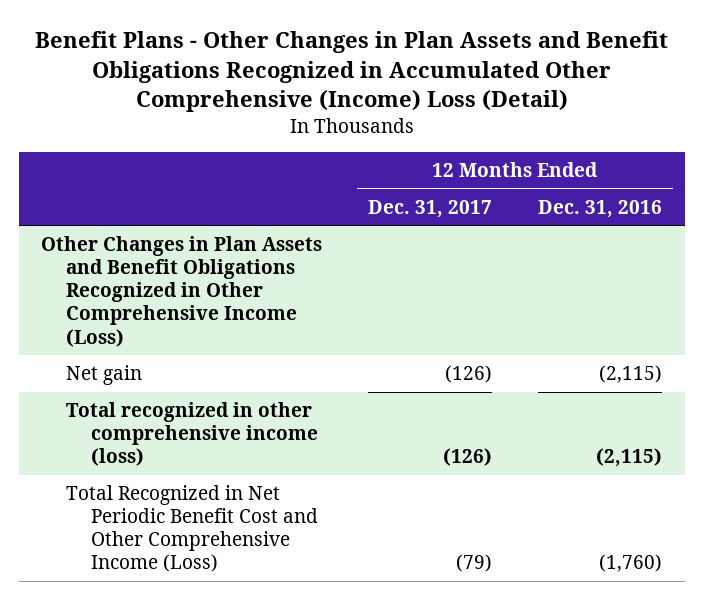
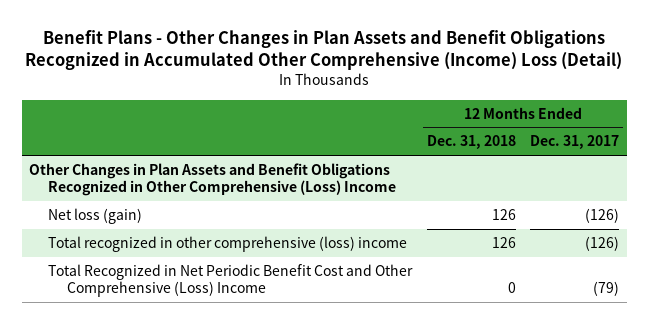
[537,199,662,218] Dec. 31, 2016 -> none
none -> [426,135,516,150] Dec. 31, 2018
[41,236,323,347] Other Changes in Plan Assets and Benefit Obligations Recognized in Other Comprehensive Income (Loss) -> [29,163,397,197] Other Changes in Plan Assets and Benefit Obligations Recognized in Other Comprehensive (Loss) Income
[65,365,142,386] Net gain -> [48,208,143,225] Net loss (gain)
[65,402,318,467] Total recognized in other comprehensive income (loss) -> [48,236,408,253] Total recognized in other comprehensive (loss) income
[65,485,318,573] Total Recognized in Net Periodic Benefit Cost and Other Comprehensive Income (Loss) -> [48,264,414,298] Total Recognized in Net Periodic Benefit Cost and Other Comprehensive (Loss) Income

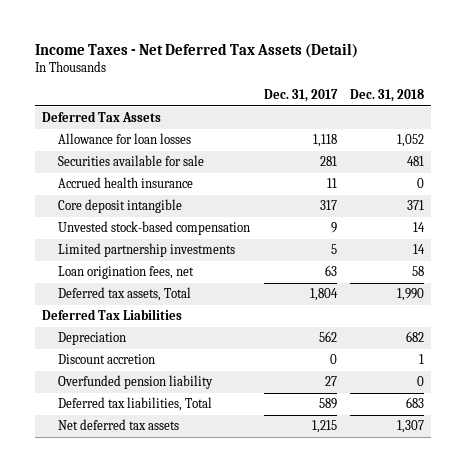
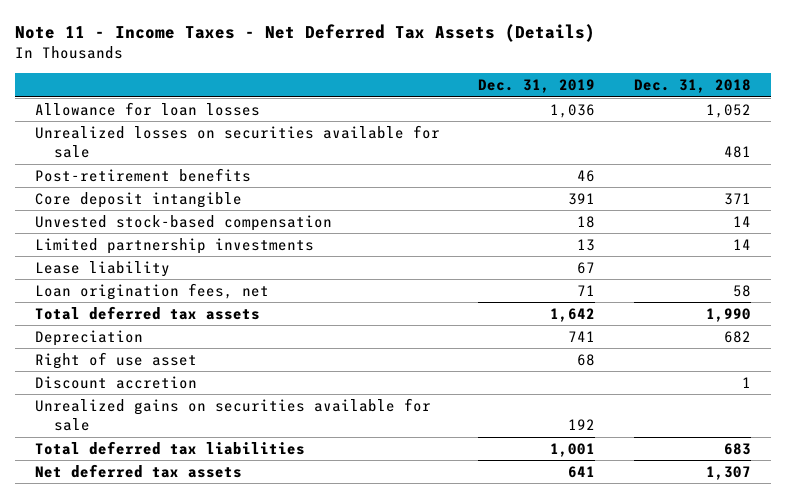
[35,42,359,58] Income Taxes - Net Deferred Tax Assets (Detail) -> [15,24,596,43] Note 11 - Income Taxes - Net Deferred Tax Assets (Details)
[263,89,338,103] Dec. 31, 2017 -> none
none -> [478,79,596,94] Dec. 31, 2019
[42,111,162,123] Deferred Tax Assets -> none
[58,177,194,189] Accrued health insurance -> none
[58,155,205,167] Securities available for sale -> [34,124,440,159] Unrealized losses on securities available for sale
none -> [34,167,251,182] Post-retirement benefits
none -> [34,260,170,277] Lease liability
[42,309,183,321] Deferred Tax Liabilities -> none
[58,287,192,302] Deferred tax assets, Total -> [34,305,260,320] Total deferred tax assets
none -> [34,351,197,369] Right of use asset
[58,375,214,390] Overfunded pension liability -> none
none -> [34,397,431,432] Unrealized gains on securities available for sale
[58,397,213,412] Deferred tax liabilities, Total -> [34,440,305,455] Total deferred tax liabilities

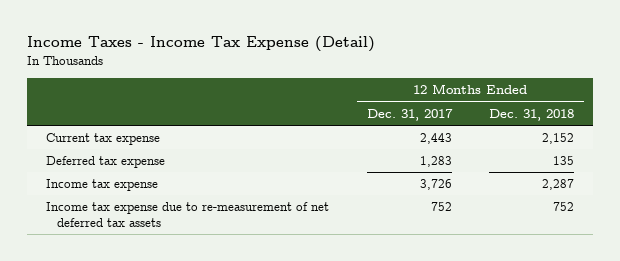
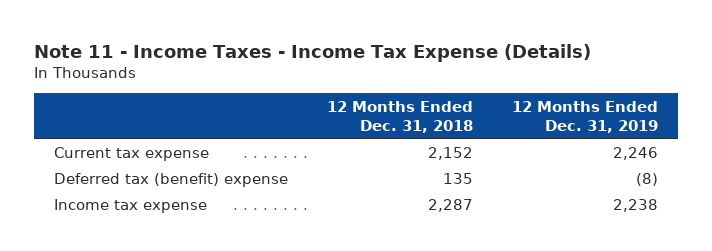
[26,36,375,53] Income Taxes - Income Tax Expense (Detail) -> [34,43,592,62] Note 11 - Income Taxes - Income Tax Expense (Details)
[366,108,453,121] Dec. 31, 2017 -> none
none -> [512,100,659,133] 12 Months Ended Dec. 31, 2019
[45,156,165,169] Deferred tax expense -> [54,172,289,187] Deferred tax (benefit) expense
[45,202,329,227] Income tax expense due to re-measurement of net deferred tax assets -> none

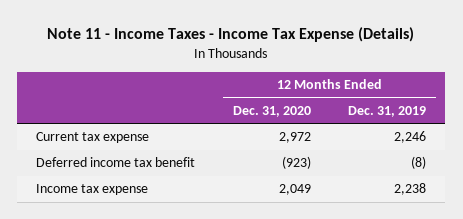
[327,100,474,133] 12 Months Ended Dec. 31, 2018 -> none
none -> [232,106,311,118] Dec. 31, 2020
[54,172,289,187] Deferred tax (benefit) expense -> [36,157,196,168] Deferred income tax benefit

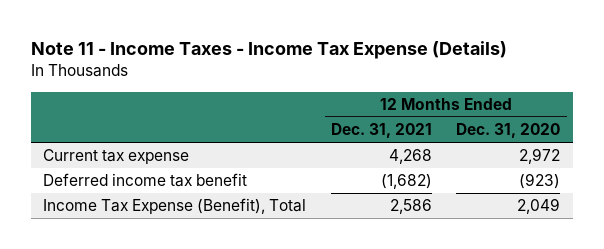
[348,106,427,118] Dec. 31, 2019 -> none
none -> [330,123,432,139] Dec. 31, 2021
[36,184,149,196] Income tax expense -> [43,198,307,215] Income Tax Expense (Benefit), Total

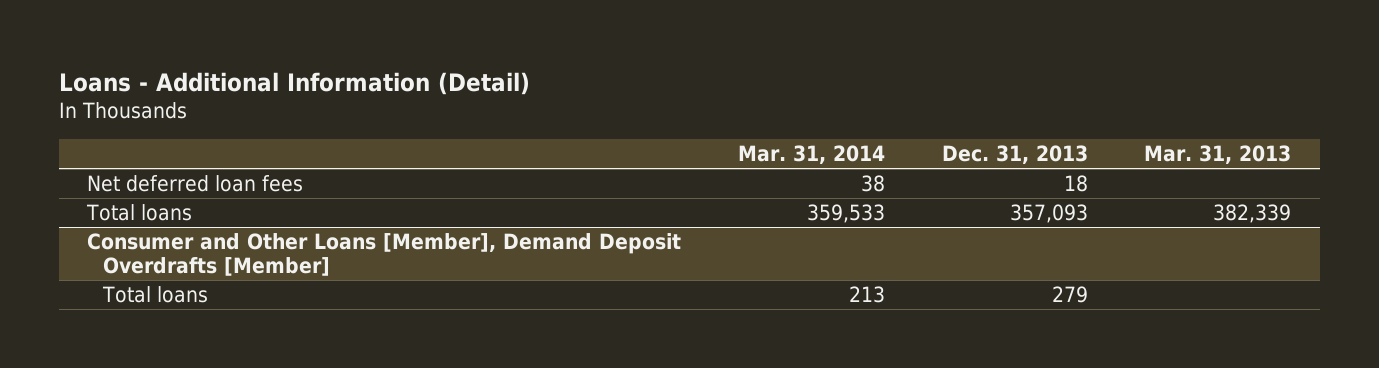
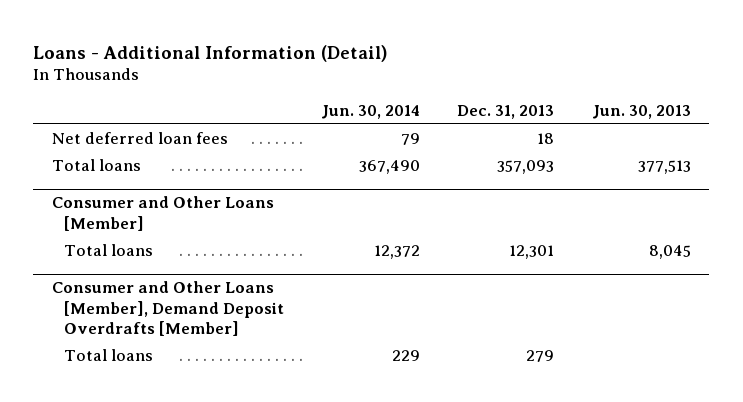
[738,145,886,165] Mar. 31, 2014 -> none
[1144,145,1292,165] Mar. 31, 2013 -> none
none -> [321,104,421,119] Jun. 30, 2014
none -> [591,104,691,119] Jun. 30, 2013
none -> [51,196,274,231] Consumer and Other Loans [Member]
none -> [63,244,153,257] Total loans

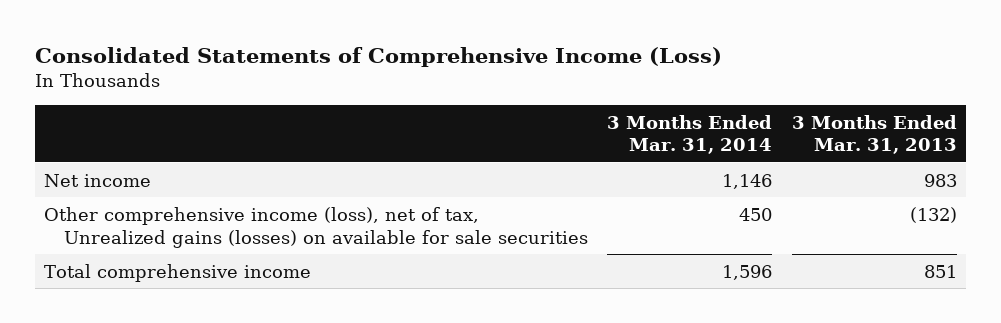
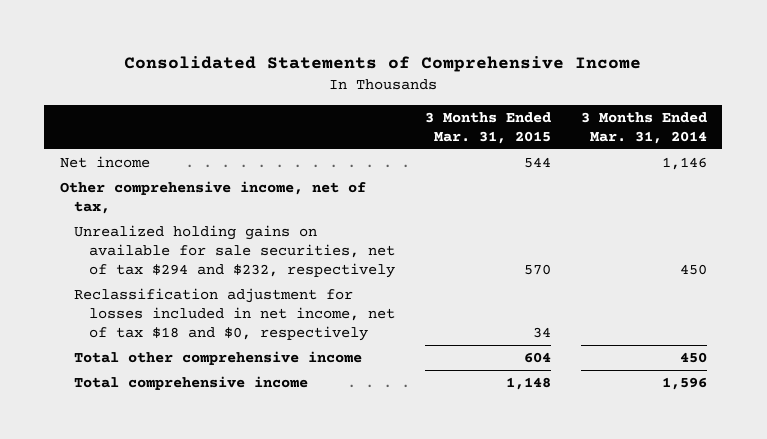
[34,46,722,67] Consolidated Statements of Comprehensive Income (Loss) -> [124,56,642,73] Consolidated Statements of Comprehensive Income
[791,114,957,155] 3 Months Ended Mar. 31, 2013 -> none
none -> [425,111,552,144] 3 Months Ended Mar. 31, 2015
none -> [59,180,366,214] Other comprehensive income, net of tax,
[44,206,588,248] Other comprehensive income (loss), net of tax, Unrealized gains (losses) on available for sale securities -> [74,224,396,278] Unrealized holding gains on available for sale securities, net of tax $294 and $232, respectively
none -> [74,287,396,341] Reclassification adjustment for losses included in net income, net of tax $18 and $0, respectively
none -> [74,350,363,365] Total other comprehensive income

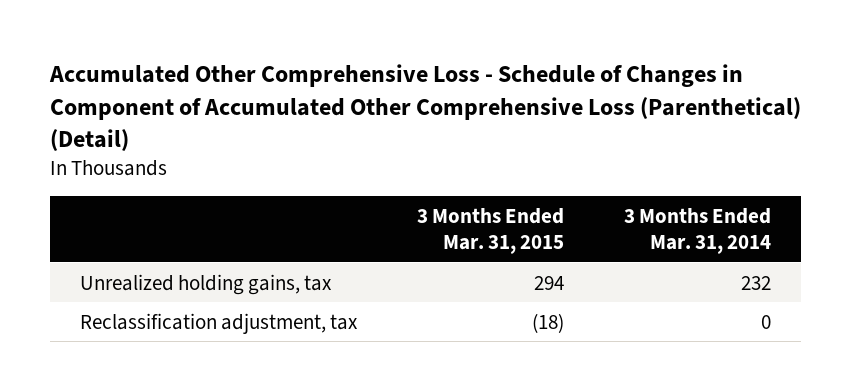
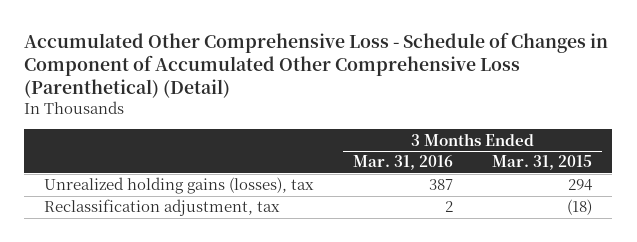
[624,207,772,254] 3 Months Ended Mar. 31, 2014 -> none
none -> [352,155,453,171] Mar. 31, 2016
[80,273,333,295] Unrealized holding gains, tax -> [44,177,315,195] Unrealized holding gains (losses), tax

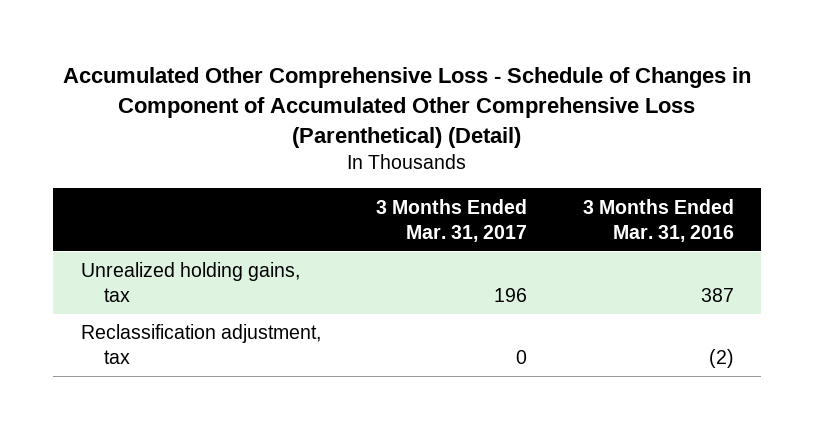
[492,155,593,171] Mar. 31, 2015 -> none
none -> [376,198,528,242] 3 Months Ended Mar. 31, 2017
[44,177,315,195] Unrealized holding gains (losses), tax -> [80,262,300,303] Unrealized holding gains, tax
[444,201,453,213] 2 -> [708,349,734,369] (2)

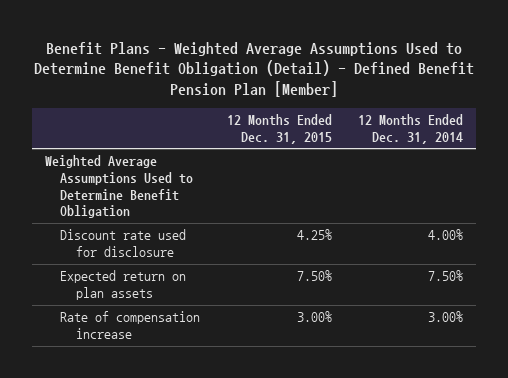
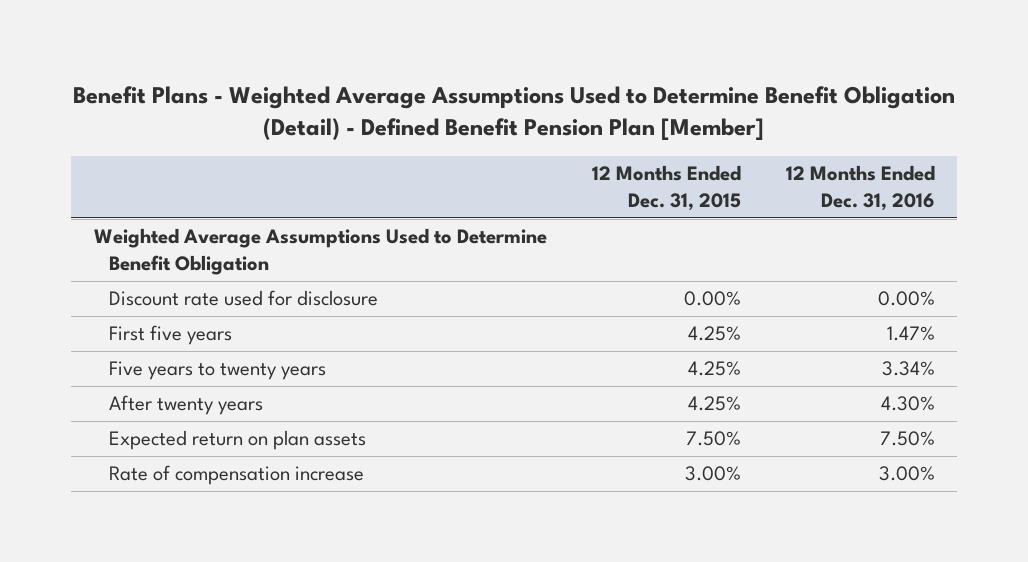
[357,113,463,144] 12 Months Ended Dec. 31, 2014 -> none
none -> [785,165,935,211] 12 Months Ended Dec. 31, 2016
[296,229,332,241] 4.25% -> [683,291,741,307] 0.00%
none -> [108,325,232,346] First five years
none -> [108,361,326,381] Five years to twenty years
none -> [108,395,263,416] After twenty years

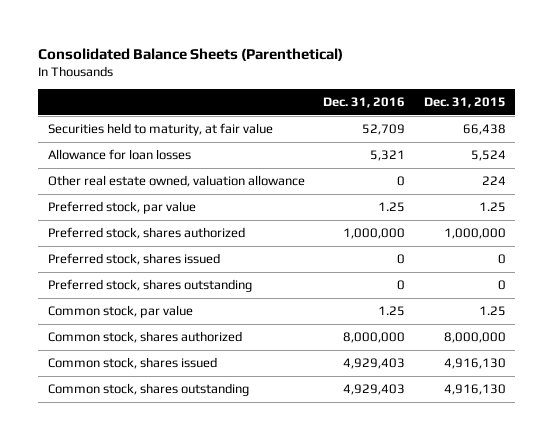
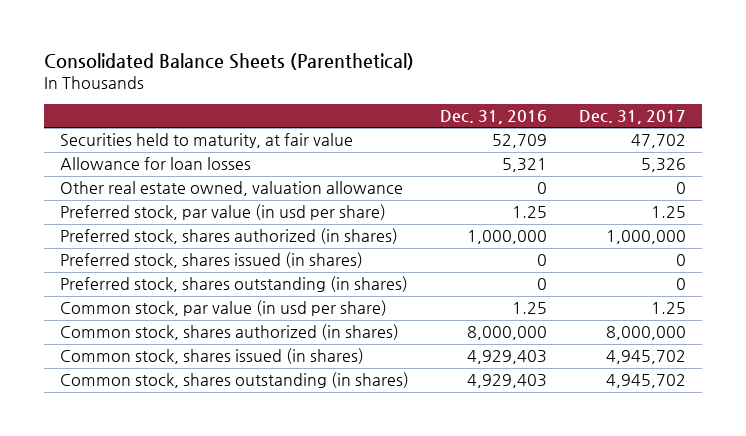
[423,97,506,109] Dec. 31, 2015 -> none
none -> [579,109,687,124] Dec. 31, 2017
[47,201,196,215] Preferred stock, par value -> [59,204,386,221] Preferred stock, par value (in usd per share)
[47,227,245,240] Preferred stock, shares authorized -> [59,228,398,245] Preferred stock, shares authorized (in shares)
[47,253,220,266] Preferred stock, shares issued -> [59,252,363,269] Preferred stock, shares issued (in shares)
[47,279,252,293] Preferred stock, shares outstanding -> [59,276,408,293] Preferred stock, shares outstanding (in shares)
[47,305,193,319] Common stock, par value -> [59,300,387,317] Common stock, par value (in usd per share)
[47,331,242,344] Common stock, shares authorized -> [59,324,399,341] Common stock, shares authorized (in shares)
[47,357,217,370] Common stock, shares issued -> [59,348,364,365] Common stock, shares issued (in shares)
[47,383,249,397] Common stock, shares outstanding -> [59,372,409,389] Common stock, shares outstanding (in shares)

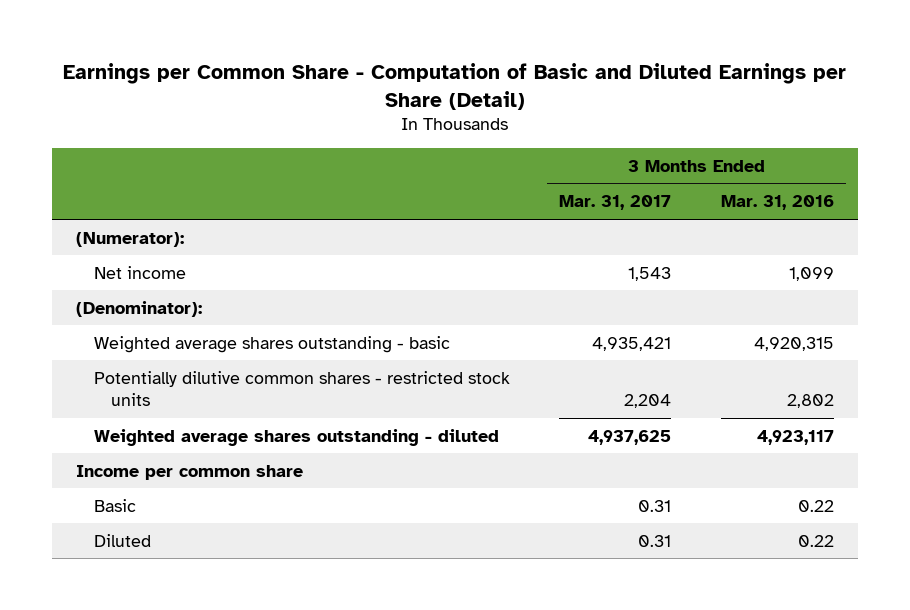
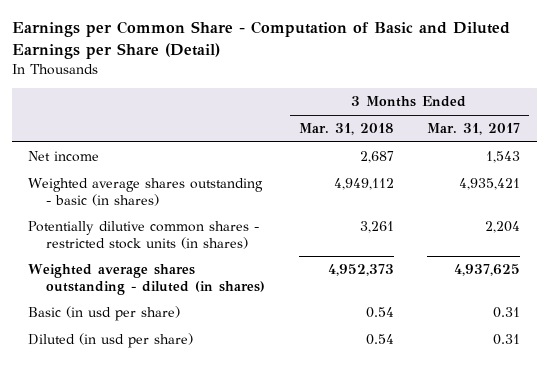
[720,195,834,211] Mar. 31, 2016 -> none
none -> [298,123,394,136] Mar. 31, 2018
[76,231,185,247] (Numerator): -> none
[76,300,203,317] (Denominator): -> none
[76,464,304,480] Income per common share -> none
[93,335,450,353] Weighted average shares outstanding - basic -> [28,178,264,206] Weighted average shares outstanding - basic (in shares)
[93,370,510,407] Potentially dilutive common shares - restricted stock units -> [28,221,260,249] Potentially dilutive common shares - restricted stock units (in shares)
[93,428,499,446] Weighted average shares outstanding - diluted -> [28,264,266,295] Weighted average shares outstanding - diluted (in shares)
[93,498,136,512] Basic -> [28,306,181,322] Basic (in usd per share)
[93,533,151,547] Diluted -> [28,333,194,349] Diluted (in usd per share)

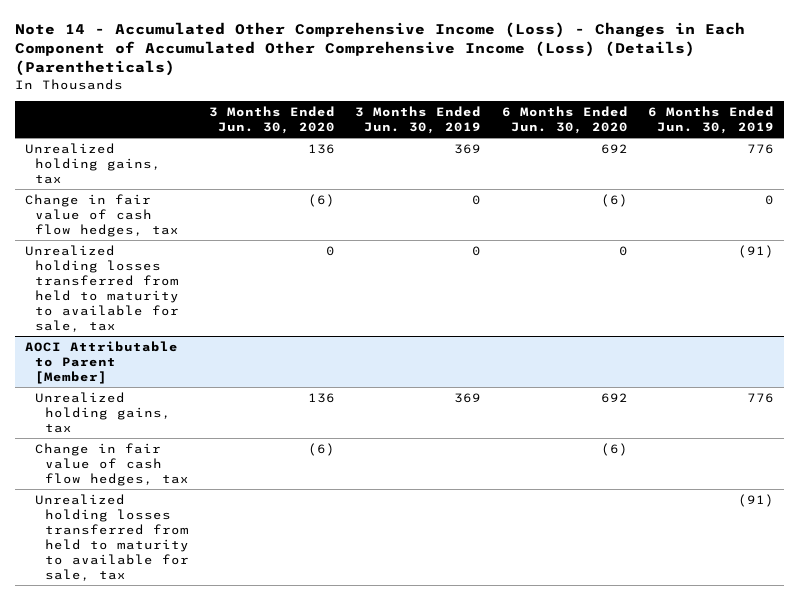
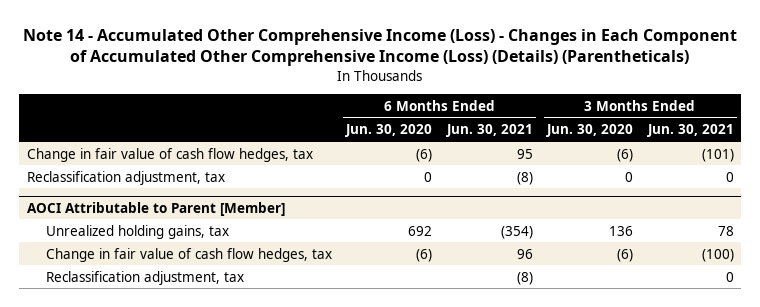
[355,105,482,134] 3 Months Ended Jun. 30, 2019 -> none
[647,105,774,134] 6 Months Ended Jun. 30, 2019 -> none
none -> [445,124,533,138] Jun. 30, 2021
none -> [646,124,734,138] Jun. 30, 2021
[25,142,162,184] Unrealized holding gains, tax -> none
[25,244,180,332] Unrealized holding losses transferred from held to maturity to available for sale, tax -> none
none -> [26,170,225,185] Reclassification adjustment, tax
[35,493,189,581] Unrealized holding losses transferred from held to maturity to available for sale, tax -> none
none -> [46,270,245,285] Reclassification adjustment, tax

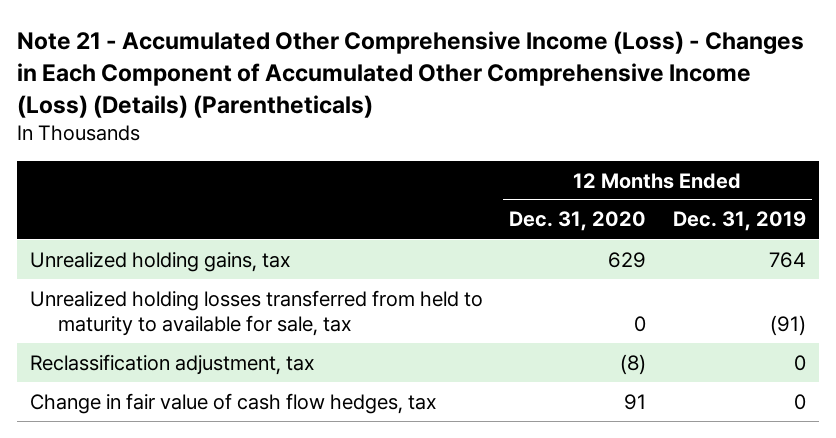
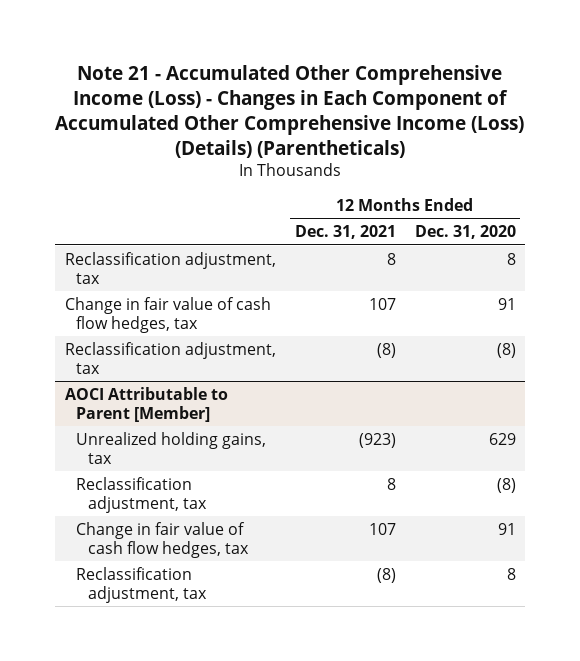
[672,211,806,232] Dec. 31, 2019 -> none
none -> [294,225,396,240] Dec. 31, 2021
none -> [64,251,276,284] Reclassification adjustment, tax
none -> [64,296,271,333] Change in fair value of cash flow hedges, tax
none -> [64,341,276,374] Reclassification adjustment, tax
none -> [64,386,228,422] AOCI Attributable to Parent [Member]
[30,289,484,337] Unrealized holding losses transferred from held to maturity to available for sale, tax -> none
none -> [76,566,207,603] Reclassification adjustment, tax

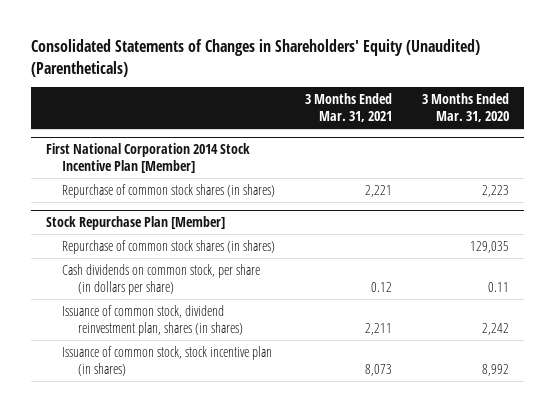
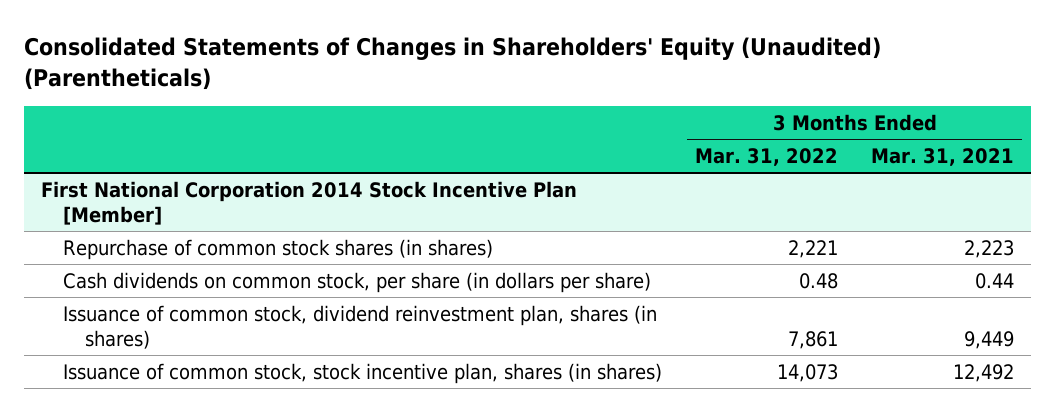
[422,93,510,123] 3 Months Ended Mar. 31, 2020 -> none
none -> [695,147,839,166] Mar. 31, 2022
[46,216,226,231] Stock Repurchase Plan [Member] -> none
[61,239,275,254] Repurchase of common stock shares (in shares) -> none
[364,184,392,197] 2,221 -> [964,239,1015,258] 2,223
[370,281,392,292] 0.12 -> [975,272,1015,289] 0.44
[364,322,392,335] 2,211 -> [964,330,1015,349] 9,449
[61,345,272,376] Issuance of common stock, stock incentive plan (in shares) -> [63,362,663,384] Issuance of common stock, stock incentive plan, shares (in shares)
[364,363,392,376] 8,073 -> [953,363,1015,382] 12,492

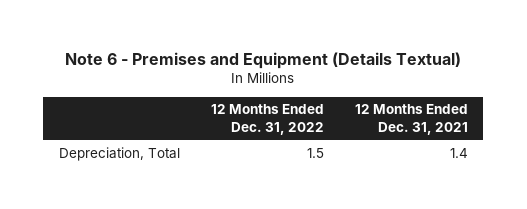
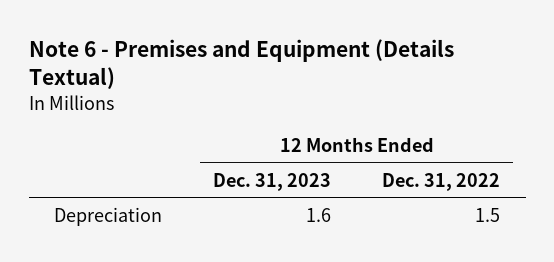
[354,104,468,136] 12 Months Ended Dec. 31, 2021 -> none
none -> [213,172,332,191] Dec. 31, 2023
[58,147,180,162] Depreciation, Total -> [54,206,163,226] Depreciation

